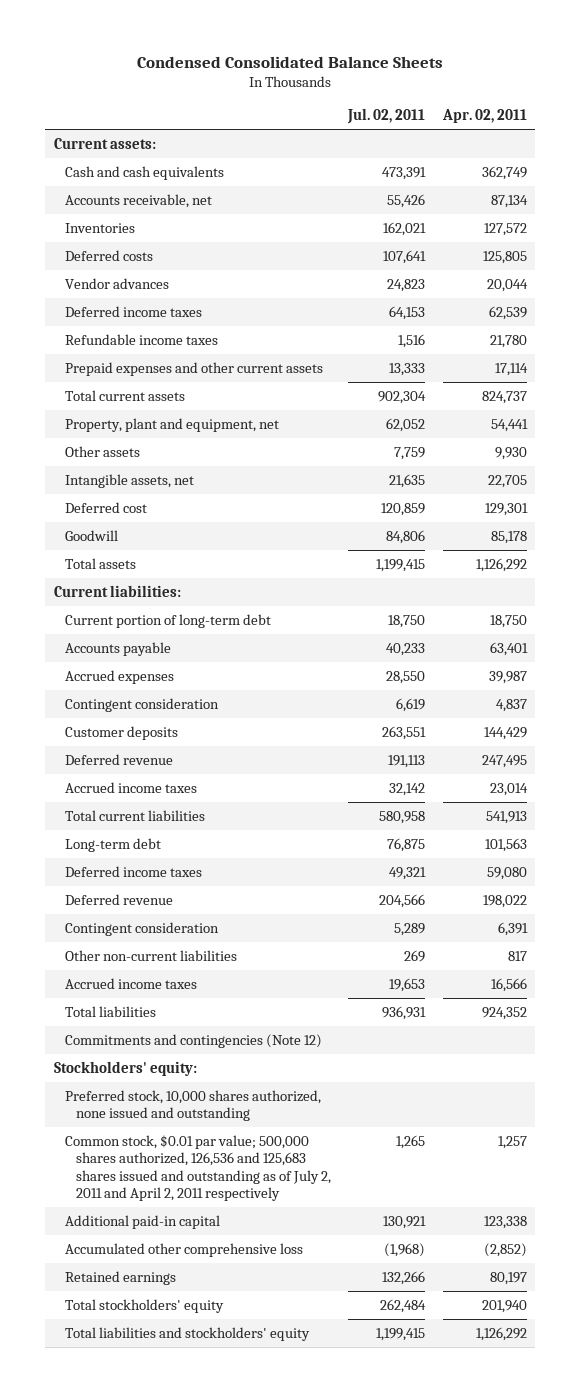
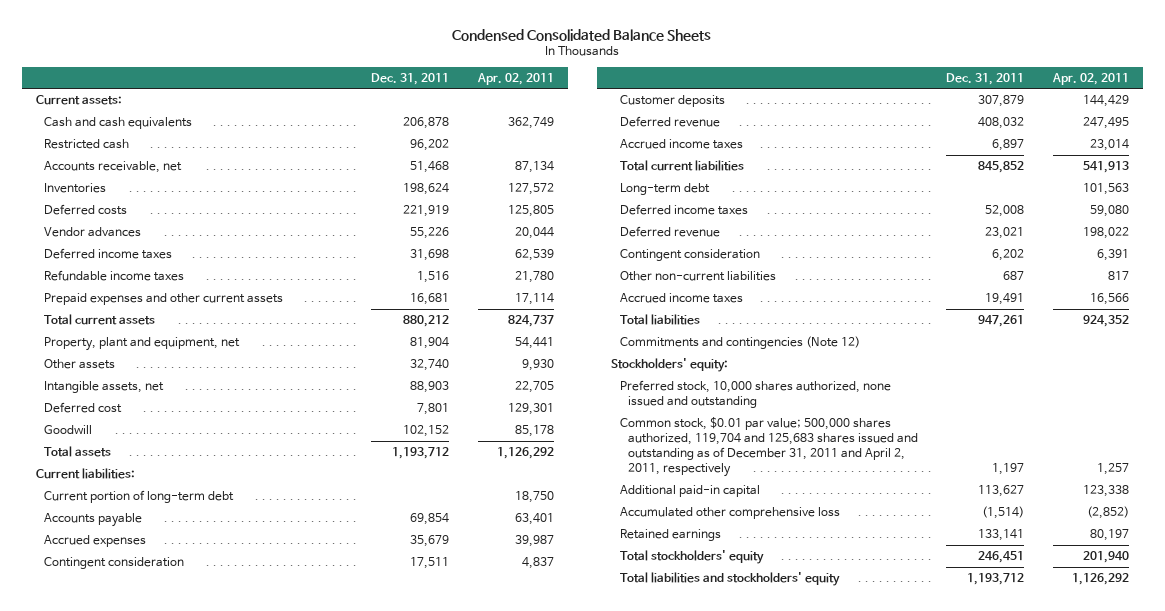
[347,108,426,125] Jul. 02, 2011 -> none
none -> [371,72,450,85] Dec. 31, 2011
none -> [44,138,130,149] Restricted cash
[64,1134,332,1202] Common stock, $0.01 par value; 500,000 shares authorized, 126,536 and 125,683 shares issued and outstanding as of July 2, 2011 and April 2, 2011 respectively -> [619,416,918,478] Common stock, $0.01 par value; 500,000 shares authorized, 119,704 and 125,683 shares issued and outstanding as of December 31, 2011 and April 2, 2011, respectively

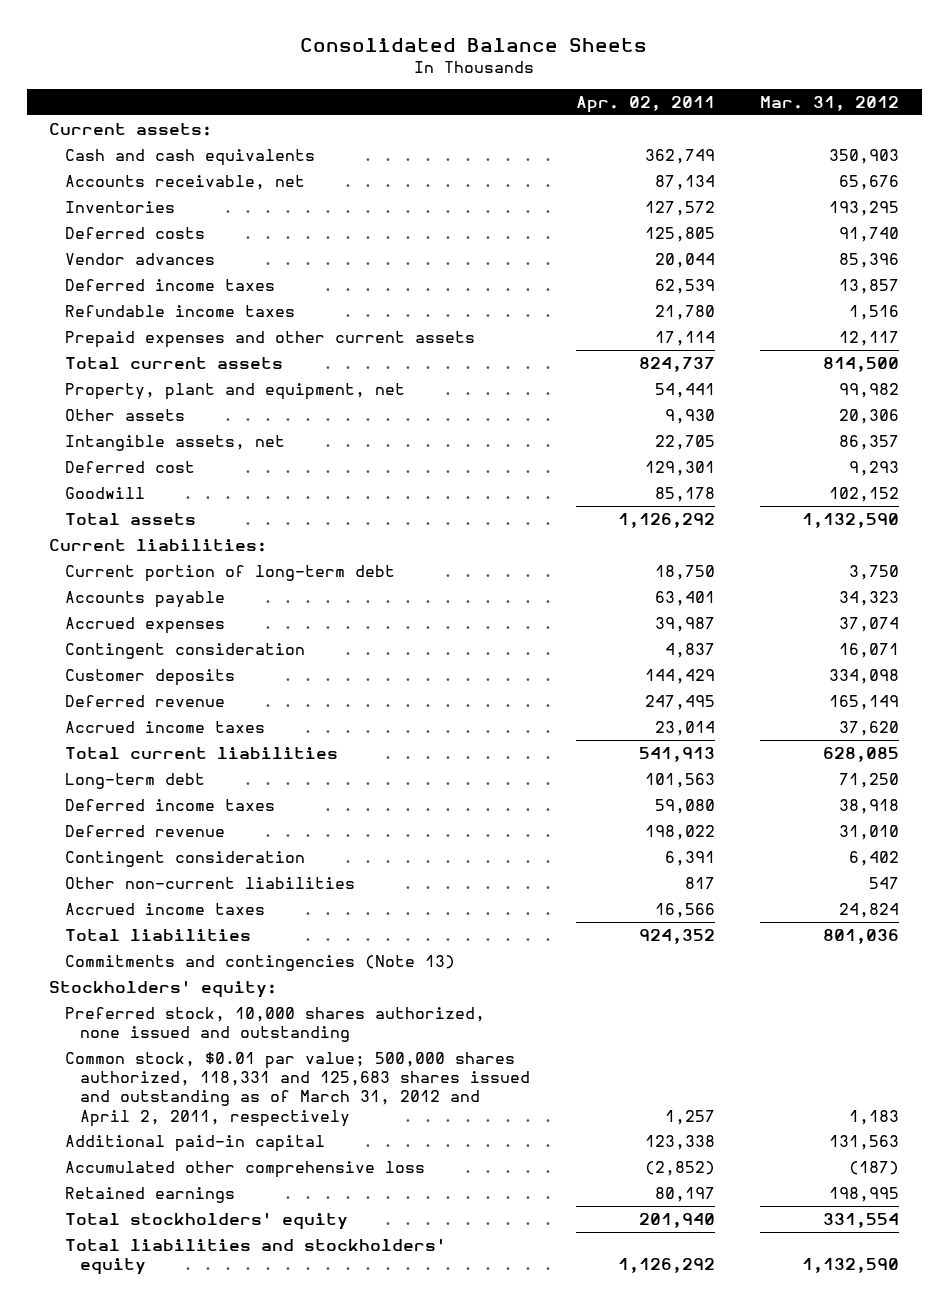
[452,28,712,41] Condensed Consolidated Balance Sheets -> [300,37,648,52] Consolidated Balance Sheets
[371,72,450,85] Dec. 31, 2011 -> none
none -> [759,96,899,112] Mar. 31, 2012
[44,138,130,149] Restricted cash -> none
[619,335,860,349] Commitments and contingencies (Note 12) -> [64,954,455,971] Commitments and contingencies (Note 13)
[619,416,918,478] Common stock, $0.01 par value; 500,000 shares authorized, 119,704 and 125,683 shares issued and outstanding as of December 31, 2011 and April 2, 2011, respectively -> [64,1051,531,1127] Common stock, $0.01 par value; 500,000 shares authorized, 118,331 and 125,683 shares issued and outstanding as of March 31, 2012 and April 2, 2011, respectively

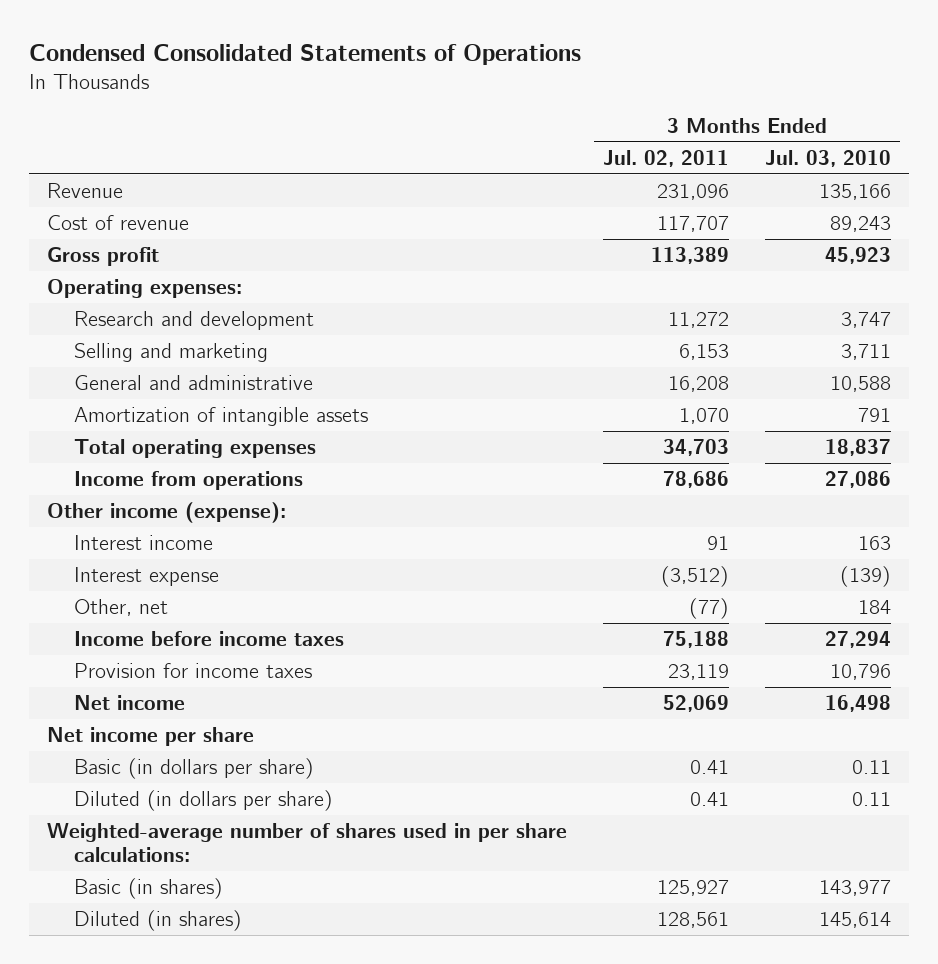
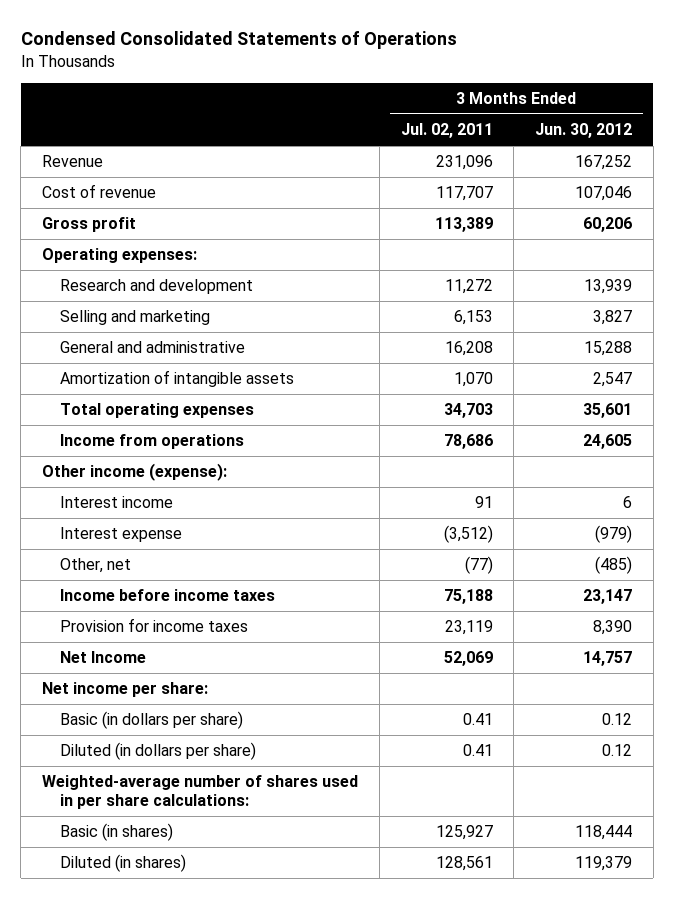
[764,149,891,167] Jul. 03, 2010 -> none
none -> [535,123,633,139] Jun. 30, 2012
[73,695,185,711] Net income -> [60,651,147,664] Net Income
[47,727,255,747] Net income per share -> [41,682,208,698] Net income per share:

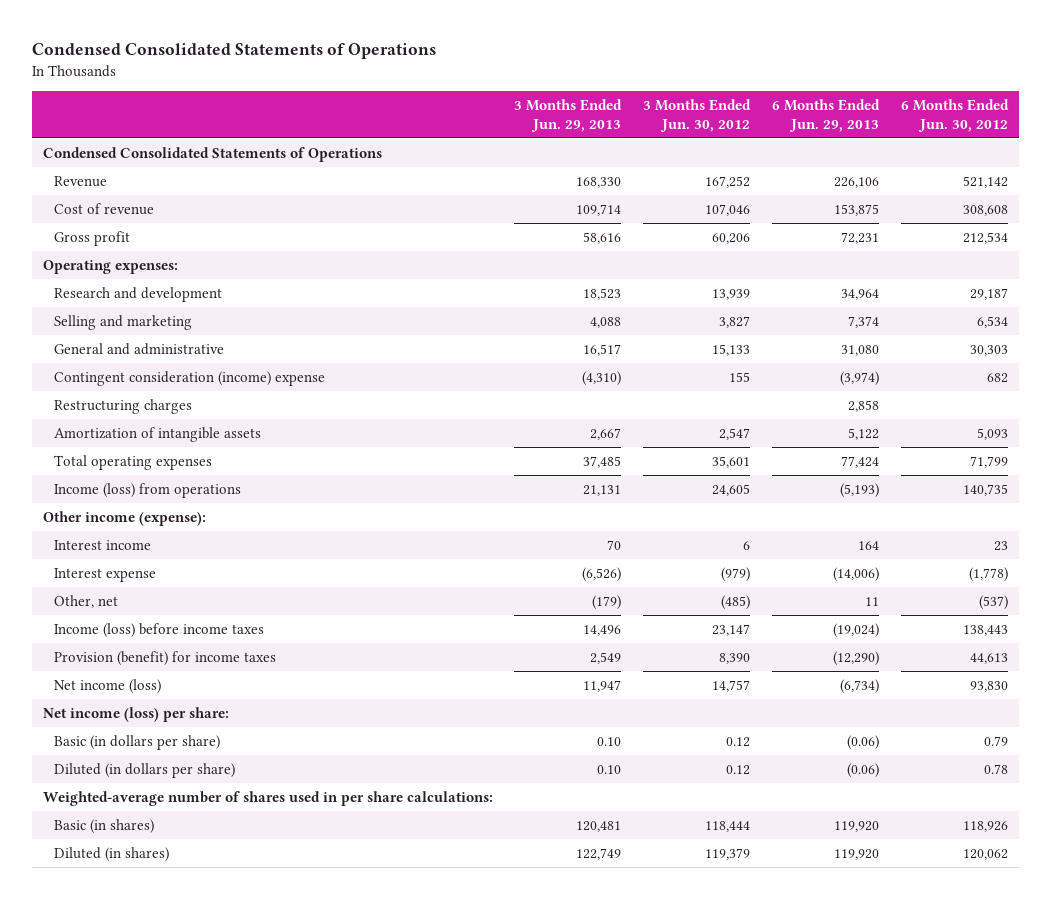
[400,123,493,139] Jul. 02, 2011 -> none
none -> [514,98,623,132] 3 Months Ended Jun. 29, 2013
none -> [771,98,880,132] 6 Months Ended Jun. 29, 2013
none -> [900,98,1009,132] 6 Months Ended Jun. 30, 2012
none -> [42,146,382,162] Condensed Consolidated Statements of Operations
[584,341,633,357] 15,288 -> [712,343,751,356] 15,133
none -> [53,370,325,386] Contingent consideration (income) expense
none -> [53,398,192,414] Restructuring charges
[60,434,245,450] Income from operations -> [53,482,241,498] Income (loss) from operations
[60,589,276,602] Income before income taxes -> [53,622,264,638] Income (loss) before income taxes
[60,618,249,633] Provision for income taxes -> [53,650,276,666] Provision (benefit) for income taxes
[60,651,147,664] Net Income -> [53,678,161,694] Net income (loss)
[41,682,208,698] Net income per share: -> [42,706,229,722] Net income (loss) per share:

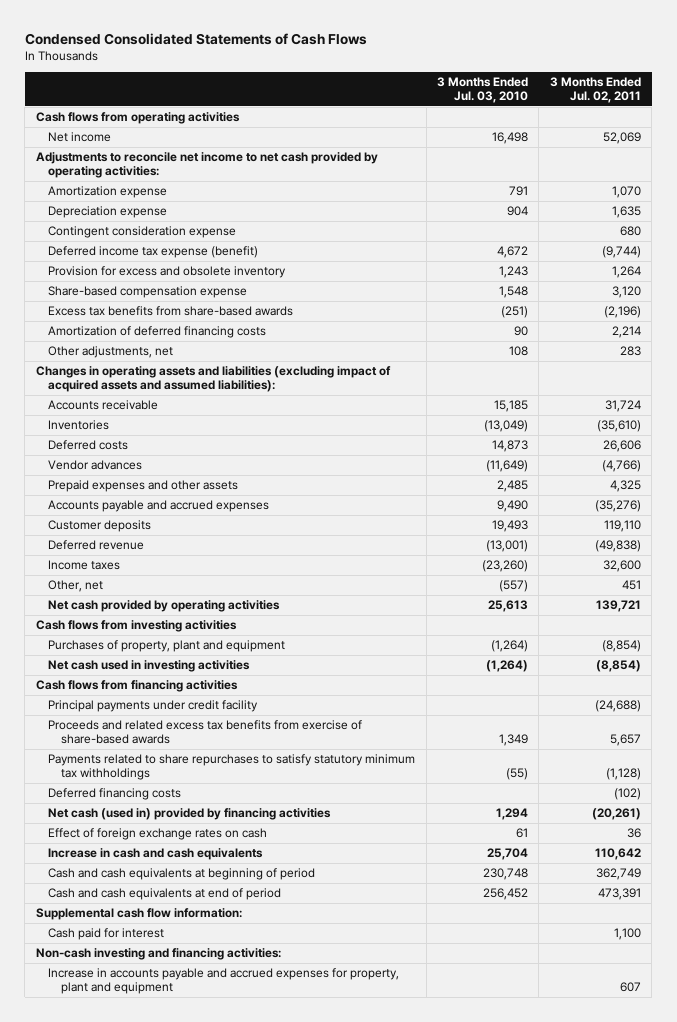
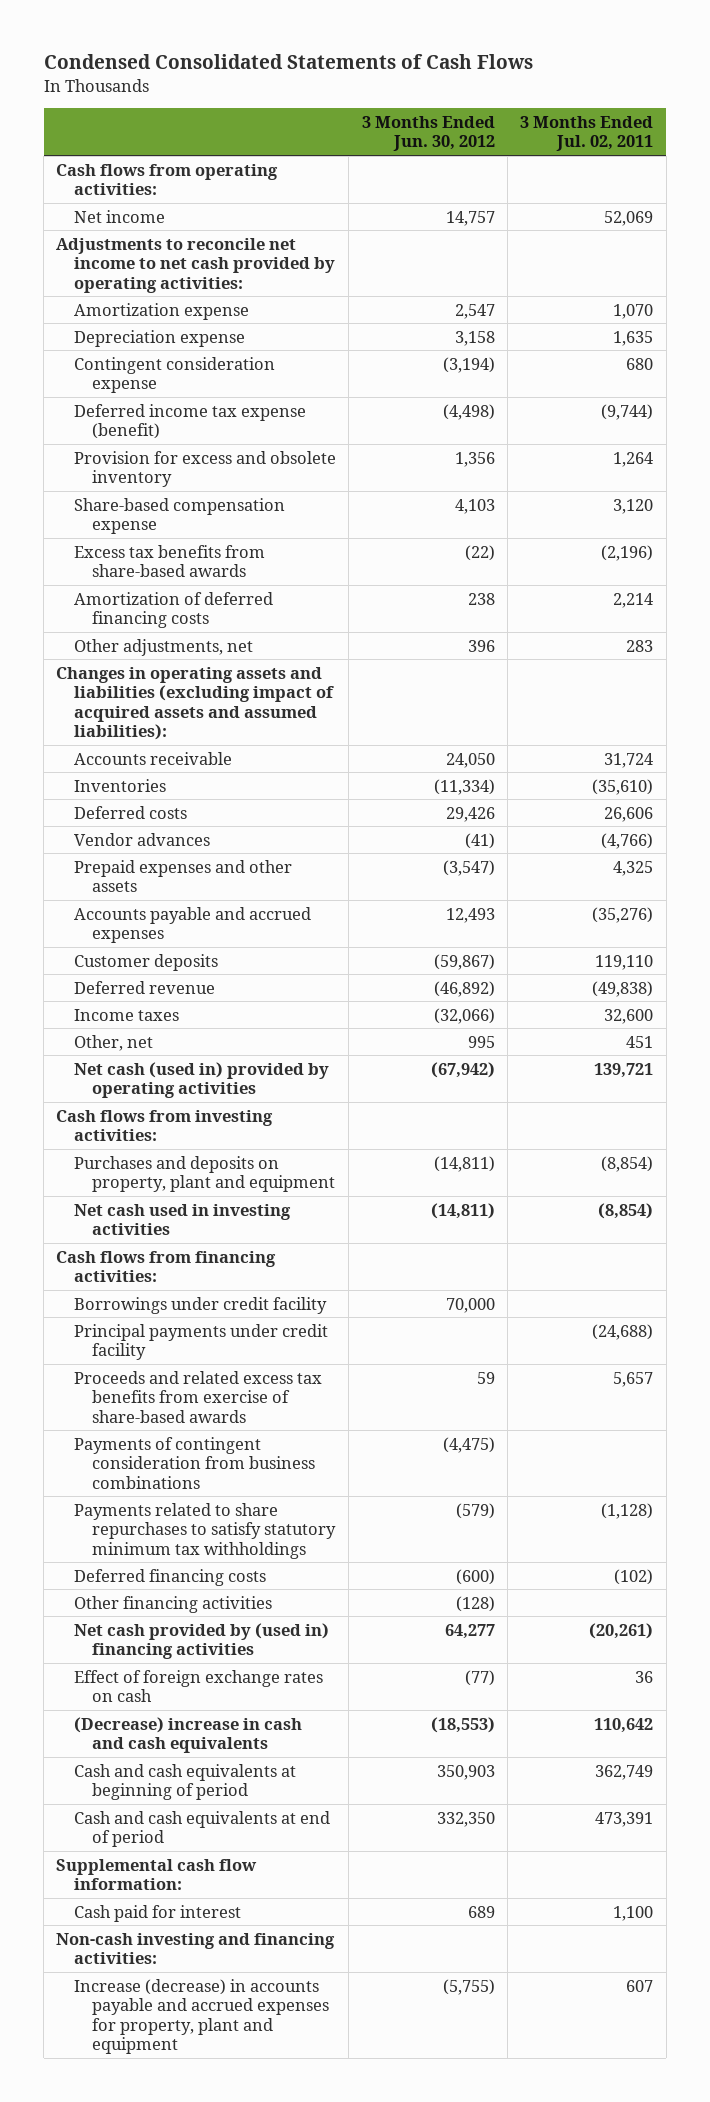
[437,77,529,104] 3 Months Ended Jul. 03, 2010 -> none
none -> [361,115,495,152] 3 Months Ended Jun. 30, 2012
[35,112,240,125] Cash flows from operating activities -> [56,163,279,196] Cash flows from operating activities:
[48,600,281,613] Net cash provided by operating activities -> [74,1061,330,1099] Net cash (used in) provided by operating activities
[35,620,237,633] Cash flows from investing activities -> [56,1109,274,1142] Cash flows from investing activities:
[48,640,286,653] Purchases of property, plant and equipment -> [74,1155,335,1193] Purchases and deposits on property, plant and equipment
[35,680,238,693] Cash flows from financing activities -> [56,1250,277,1283] Cash flows from financing activities:
none -> [74,1296,328,1314] Borrowings under credit facility
none -> [74,1436,315,1489] Payments of contingent consideration from business combinations
none -> [74,1595,273,1613] Other financing activities
[48,808,332,821] Net cash (used in) provided by financing activities -> [74,1622,330,1660] Net cash provided by (used in) financing activities
[48,848,264,861] Increase in cash and cash equivalents -> [74,1716,303,1754] (Decrease) increase in cash and cash equivalents
[48,968,400,995] Increase in accounts payable and accrued expenses for property, plant and equipment -> [74,1978,329,2055] Increase (decrease) in accounts payable and accrued expenses for property, plant and equipment

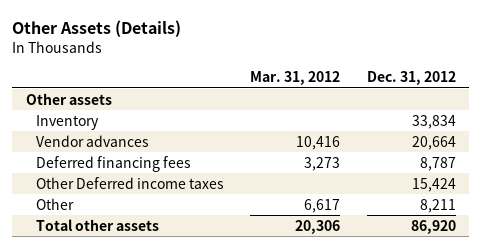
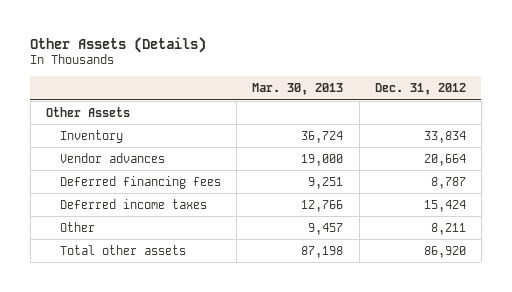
[250,71,341,86] Mar. 31, 2012 -> none
none -> [252,82,344,95] Mar. 30, 2013
[25,92,112,105] Other assets -> [46,106,131,117] Other Assets
[35,176,224,189] Other Deferred income taxes -> [60,198,208,209] Deferred income taxes

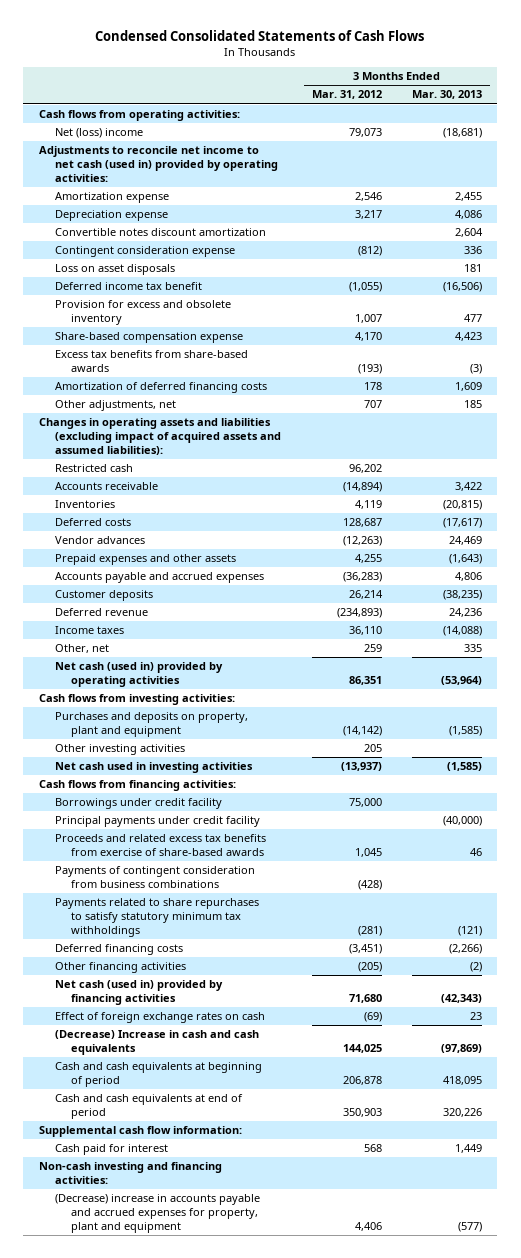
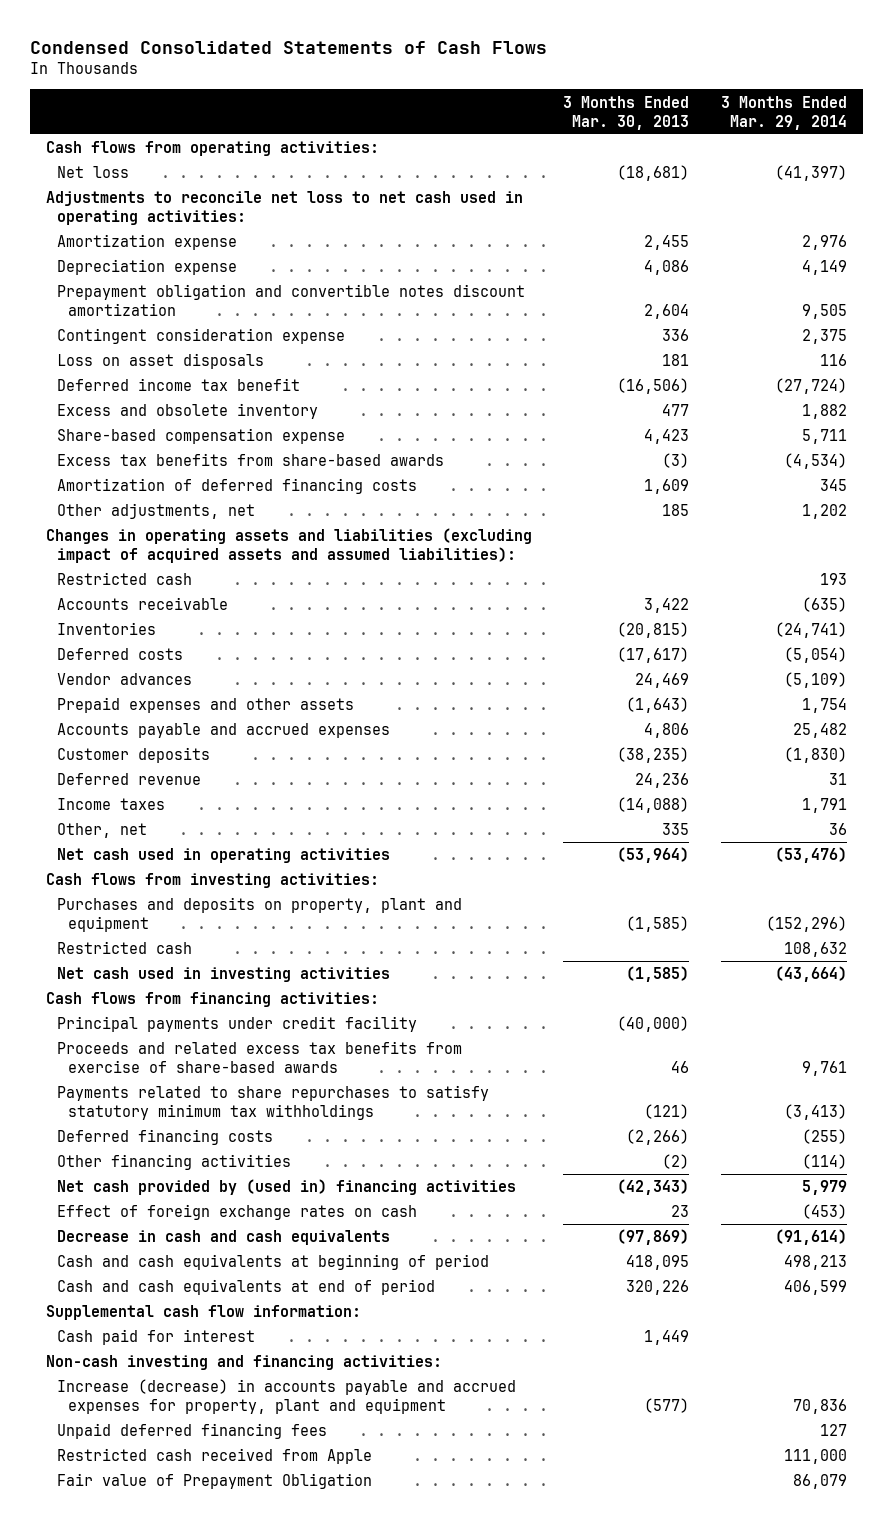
[311,90,382,100] Mar. 31, 2012 -> none
none -> [720,95,847,130] 3 Months Ended Mar. 29, 2014
[55,128,144,139] Net (loss) income -> [57,166,130,179] Net loss
[38,146,279,183] Adjustments to reconcile net income to net cash (used in) provided by operating activities: -> [45,191,523,226] Adjustments to reconcile net loss to net cash used in operating activities:
[55,228,267,237] Convertible notes discount amortization -> [57,284,526,317] Prepayment obligation and convertible notes discount amortization
[55,300,232,326] Provision for excess and obsolete inventory -> [57,403,319,420] Excess and obsolete inventory
[55,662,224,688] Net cash (used in) provided by operating activities -> [57,848,391,864] Net cash used in operating activities
[55,744,186,756] Other investing activities -> none
none -> [57,941,193,955] Restricted cash
[55,798,223,810] Borrowings under credit facility -> none
[55,866,256,889] Payments of contingent consideration from business combinations -> none
[55,980,224,1006] Net cash (used in) provided by financing activities -> [57,1179,517,1196] Net cash provided by (used in) financing activities
[55,1030,260,1056] (Decrease) Increase in cash and cash equivalents -> [57,1230,391,1246] Decrease in cash and cash equivalents
[55,1194,261,1234] (Decrease) increase in accounts payable and accrued expenses for property, plant and equipment -> [57,1379,517,1415] Increase (decrease) in accounts payable and accrued expenses for property, plant and equipment
none -> [57,1423,328,1440] Unpaid deferred financing fees
none -> [57,1448,373,1465] Restricted cash received from Apple
none -> [57,1473,373,1490] Fair value of Prepayment Obligation

